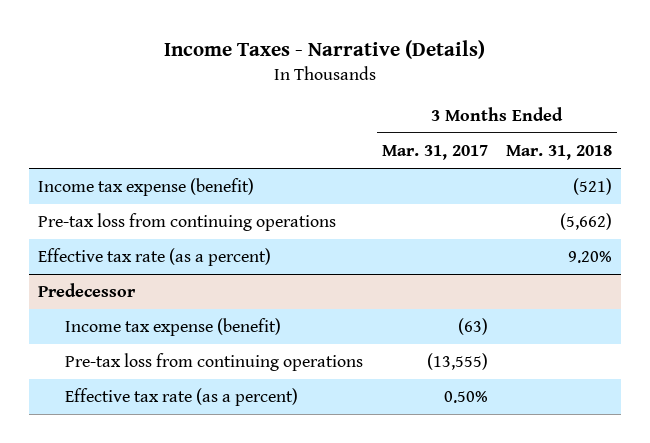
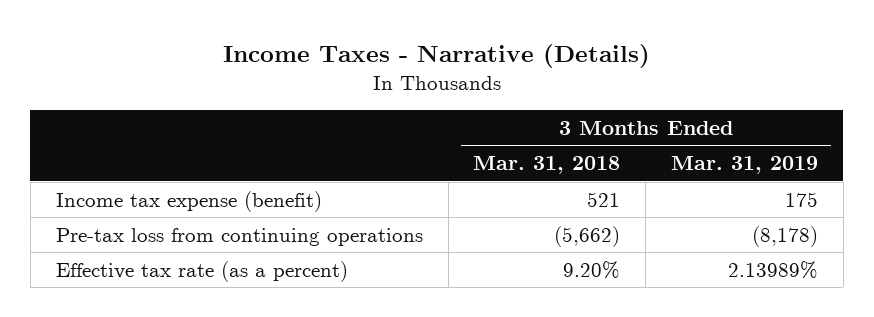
[381,145,488,161] Mar. 31, 2017 -> none
none -> [671,156,819,175] Mar. 31, 2019
[573,178,613,196] (521) -> [587,191,621,207] 521
[37,283,136,298] Predecessor -> none
[65,318,282,337] Income tax expense (benefit) -> none
[65,353,364,372] Pre-tax loss from continuing operations -> none
[65,388,299,407] Effective tax rate (as a percent) -> none

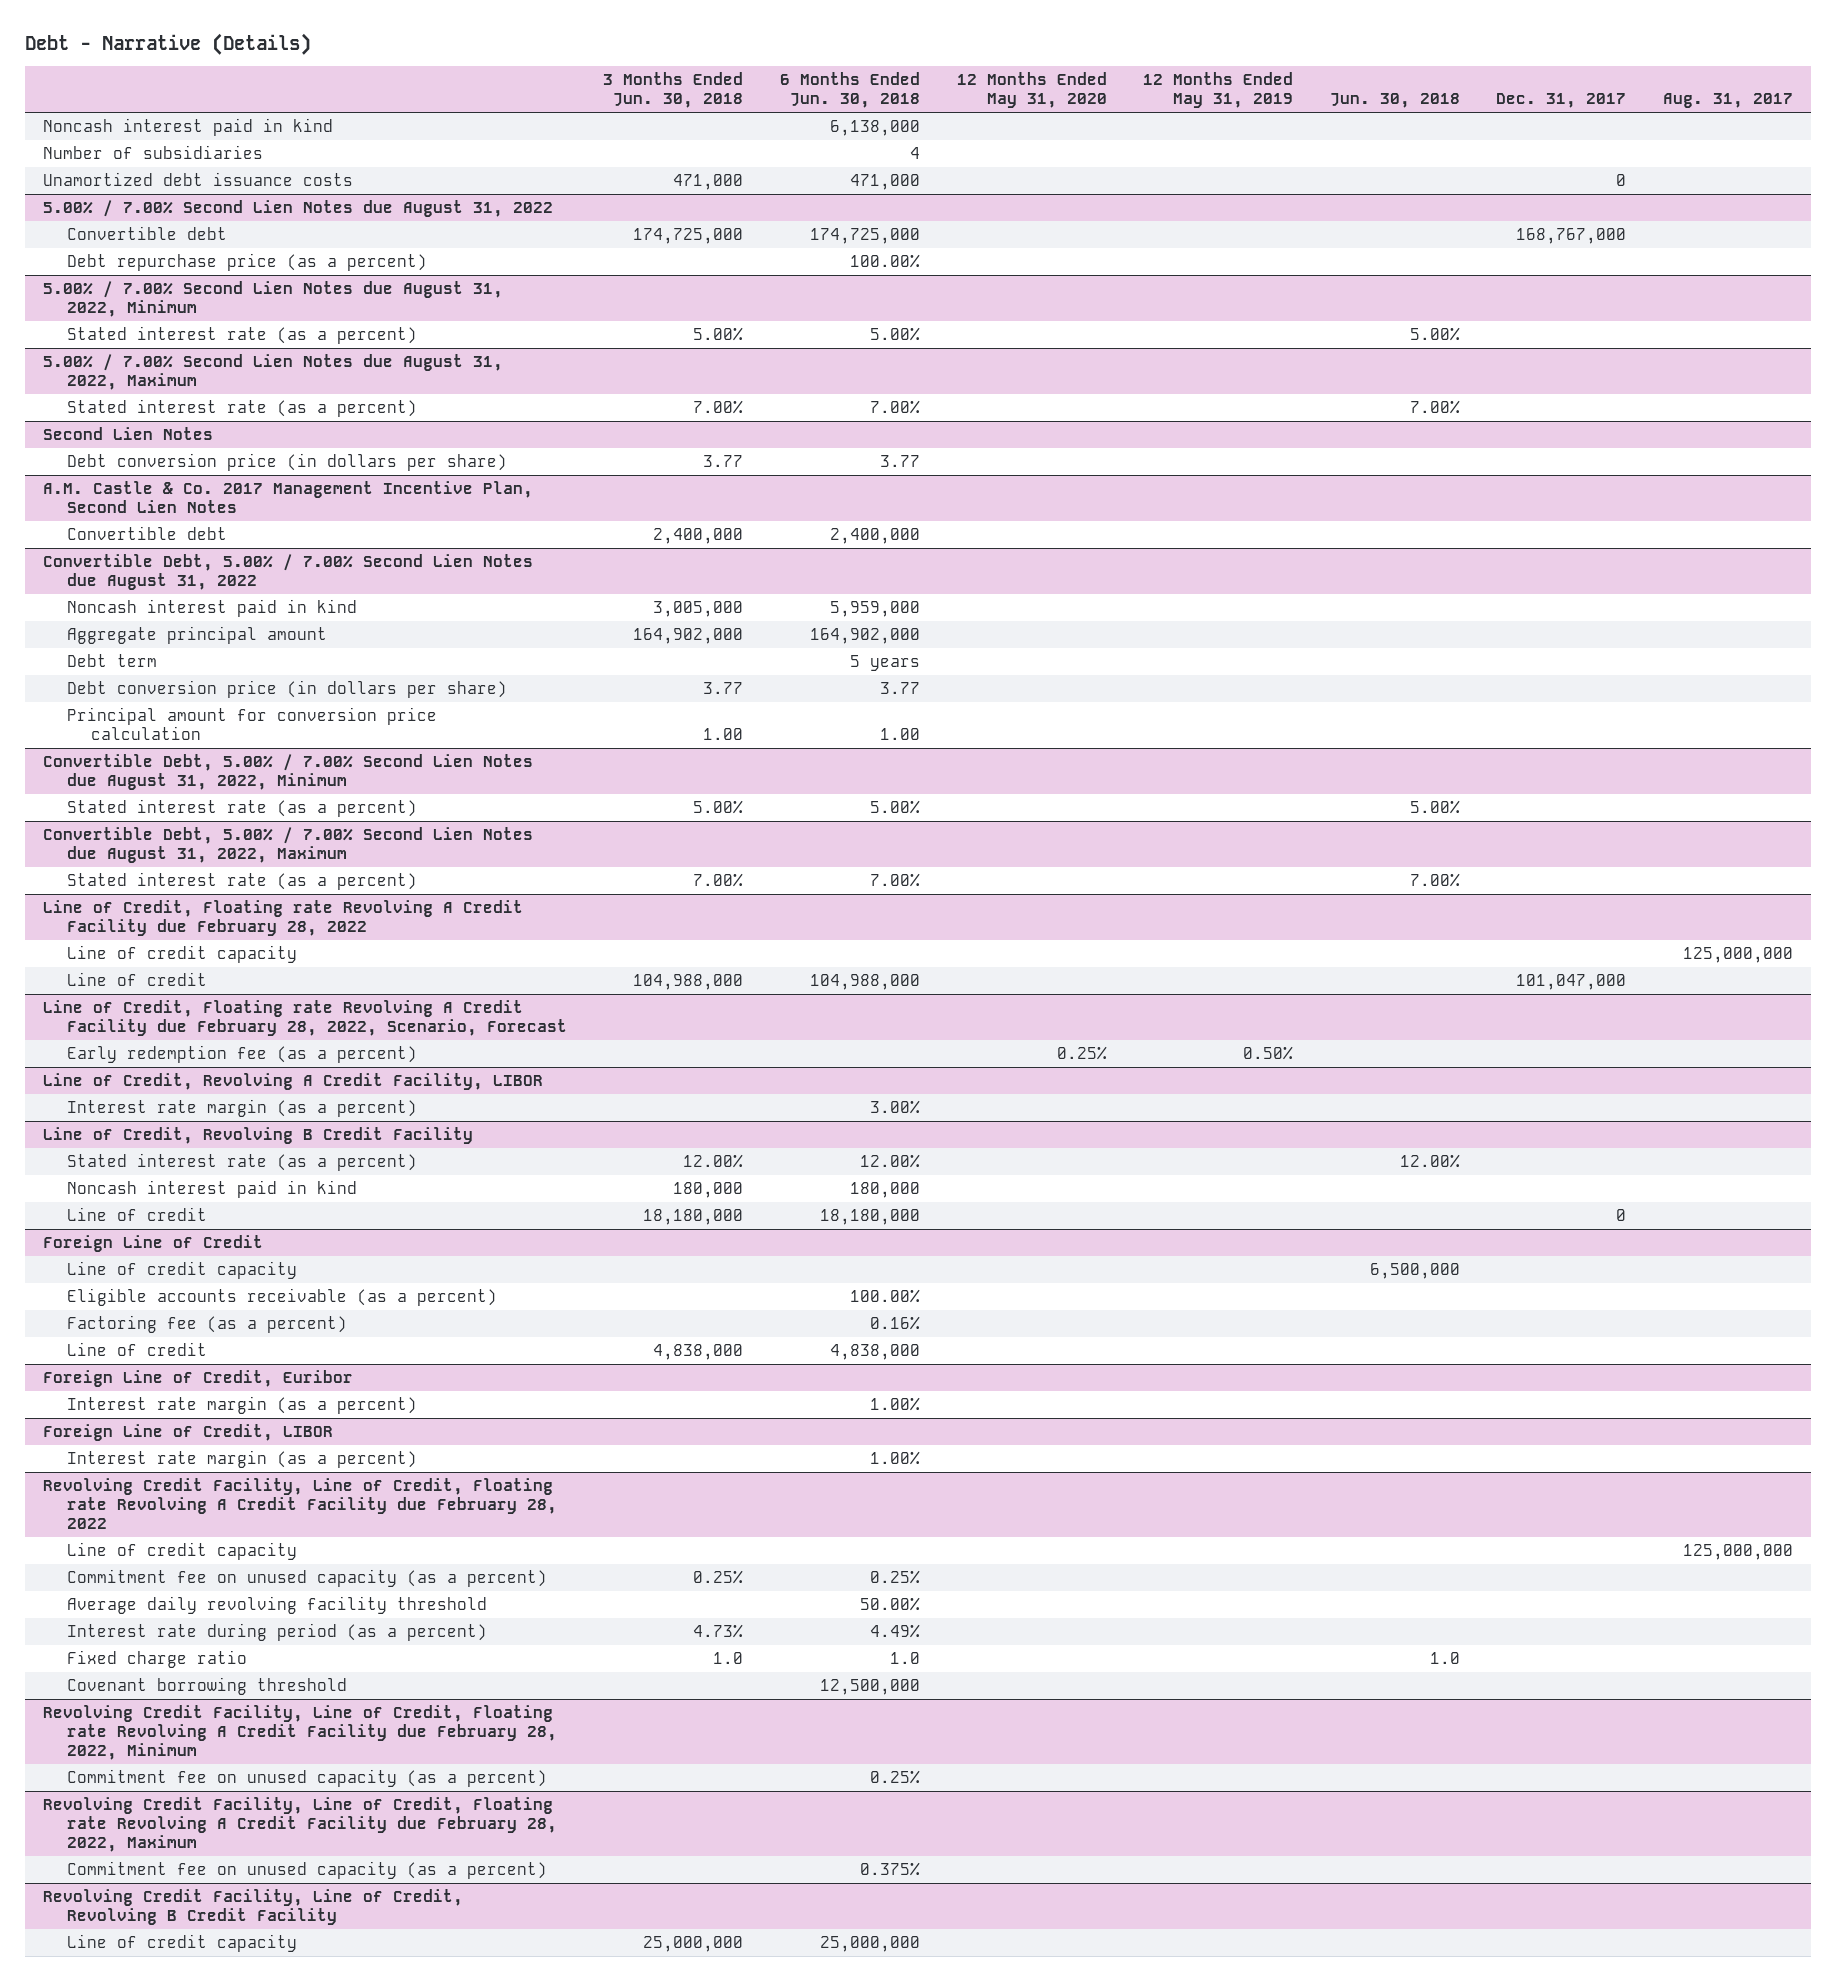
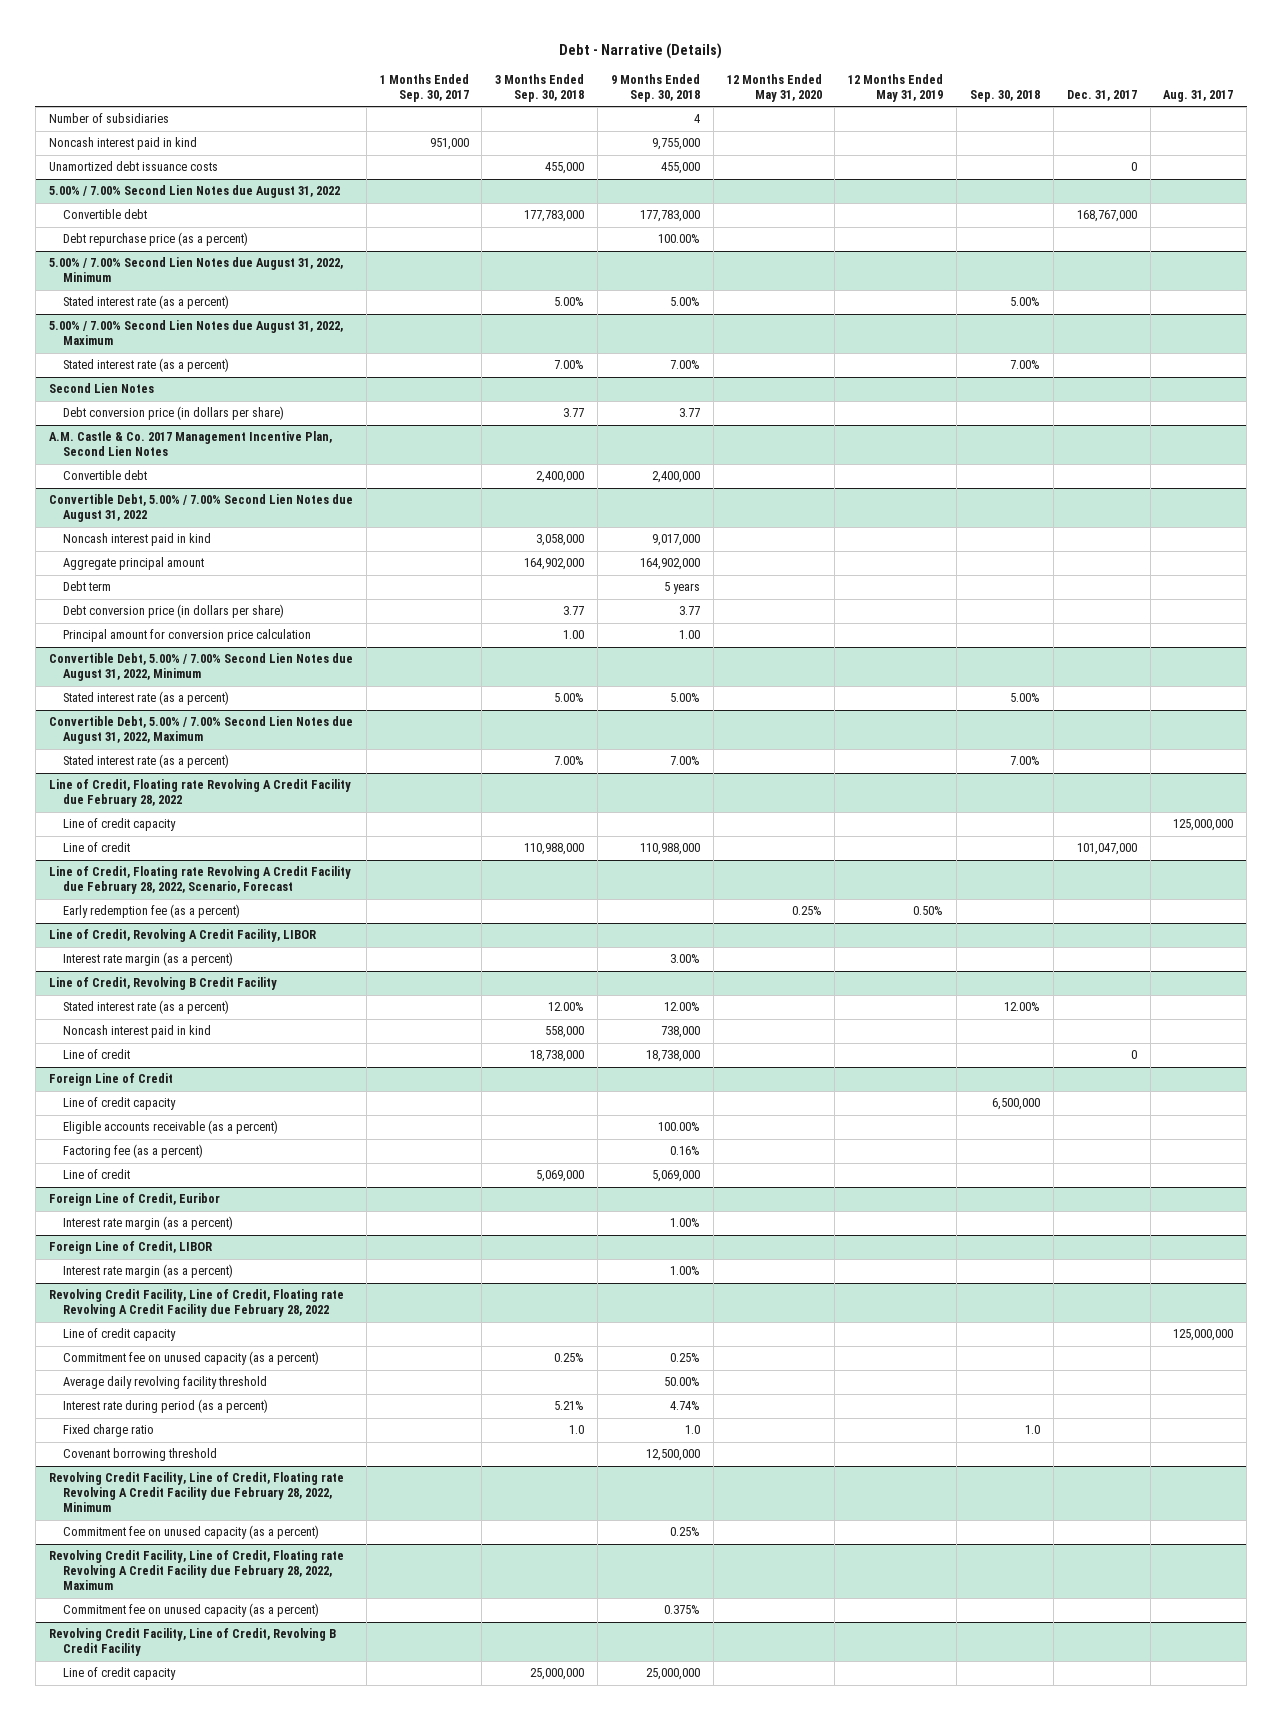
[603,72,744,109] 3 Months Ended Jun. 30, 2018 -> none
[780,72,921,109] 6 Months Ended Jun. 30, 2018 -> none
[1329,93,1460,109] Jun. 30, 2018 -> none
none -> [379,73,469,102] 1 Months Ended Sep. 30, 2017
none -> [495,73,585,102] 3 Months Ended Sep. 30, 2018
none -> [610,73,700,102] 9 Months Ended Sep. 30, 2018
none -> [969,89,1040,102] Sep. 30, 2018
[43,118,334,137] Noncash interest paid in kind -> [48,137,197,151] Noncash interest paid in kind

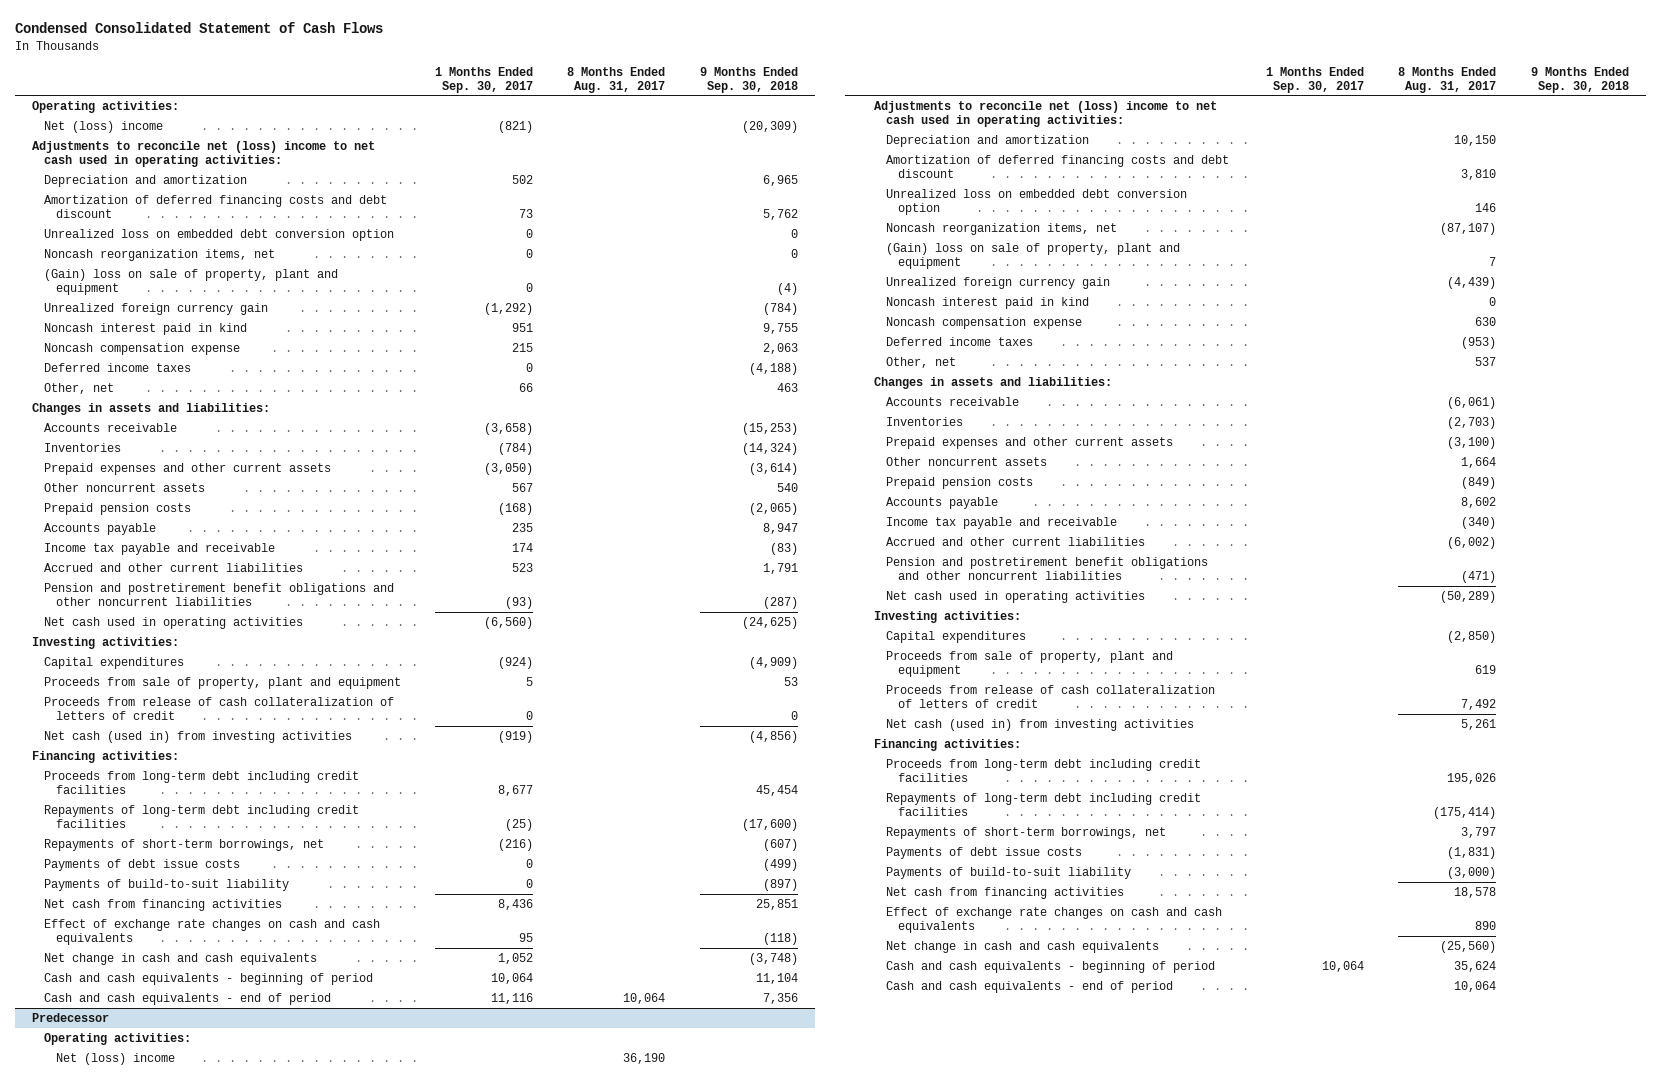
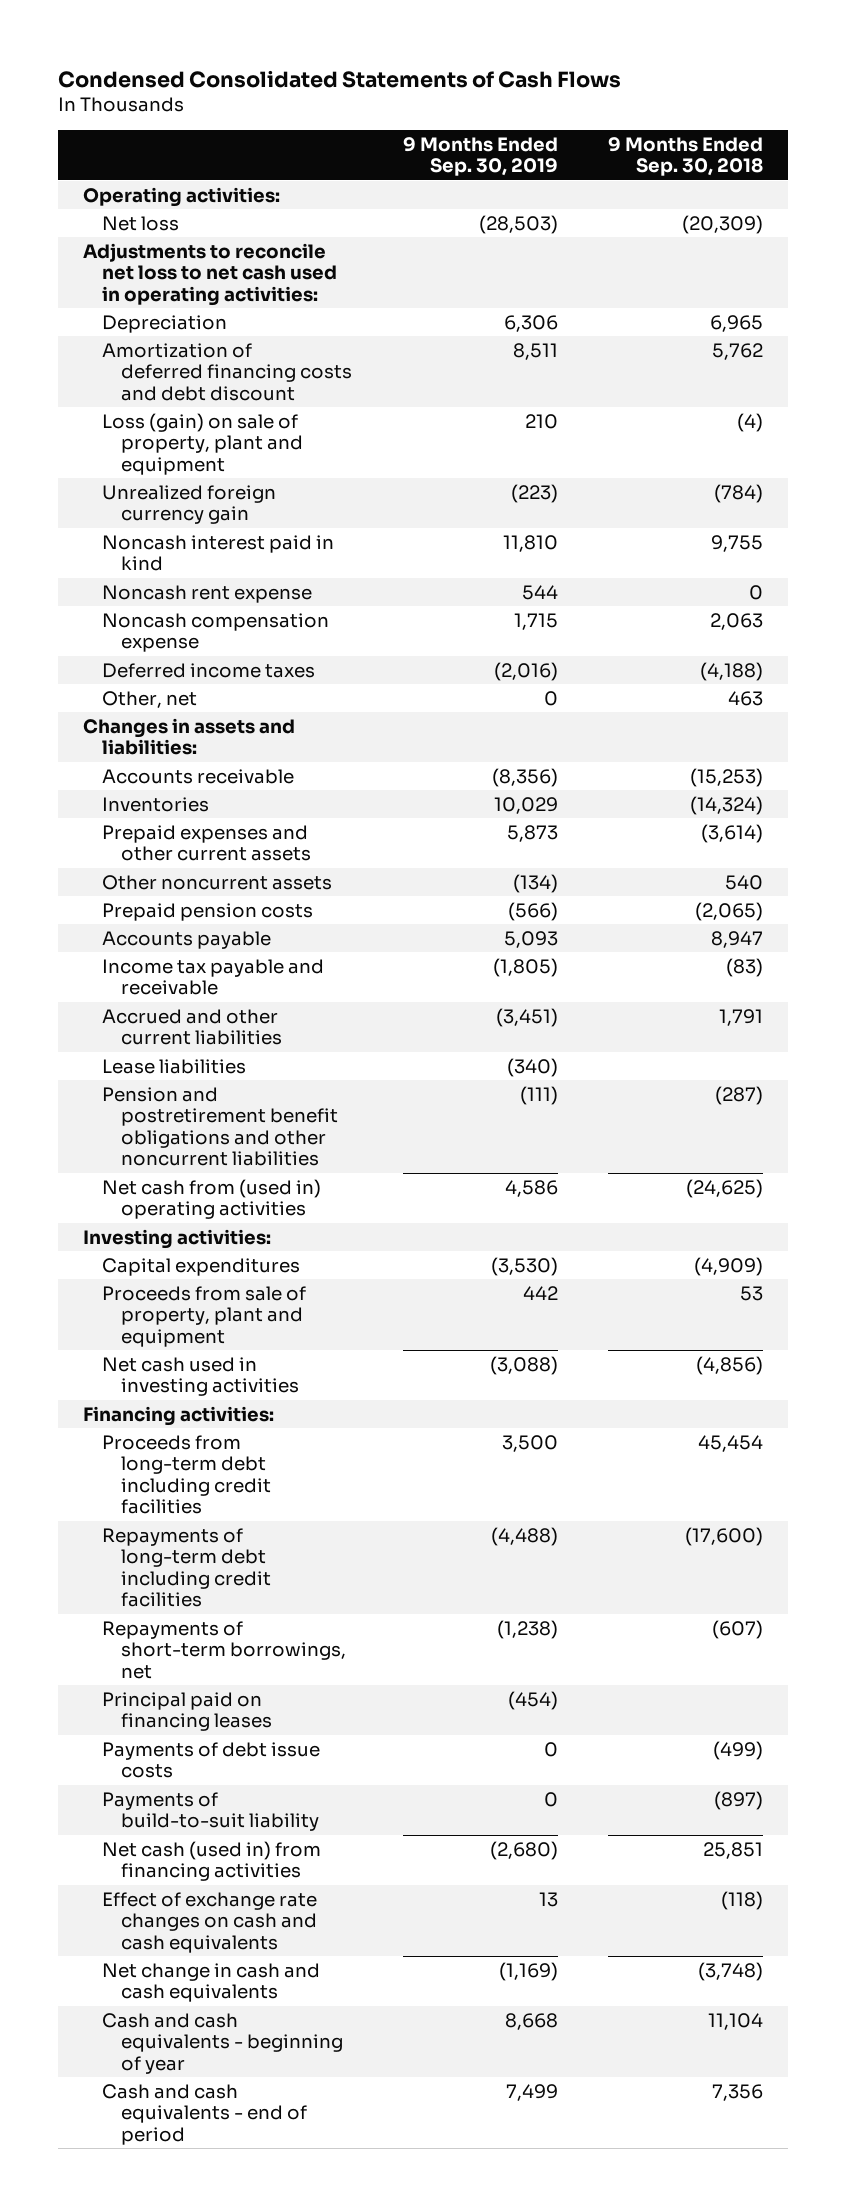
[14,22,383,34] Condensed Consolidated Statement of Cash Flows -> [58,69,622,88] Condensed Consolidated Statements of Cash Flows
[435,66,534,93] 1 Months Ended Sep. 30, 2017 -> none
[567,66,666,93] 8 Months Ended Aug. 31, 2017 -> none
none -> [402,136,558,177] 9 Months Ended Sep. 30, 2019
[43,120,163,133] Net (loss) income -> [102,215,180,231] Net loss
[31,140,375,167] Adjustments to reconcile net (loss) income to net cash used in operating activities: -> [83,242,338,306] Adjustments to reconcile net loss to net cash used in operating activities:
[43,174,247,187] Depreciation and amortization -> [102,314,228,333] Depreciation
[43,228,394,241] Unrealized loss on embedded debt conversion option -> none
[43,248,275,261] Noncash reorganization items, net -> none
[43,268,338,295] (Gain) loss on sale of property, plant and equipment -> [102,412,304,475] Loss (gain) on sale of property, plant and equipment
none -> [102,584,313,603] Noncash rent expense
none -> [102,1058,247,1074] Lease liabilities
[43,616,303,629] Net cash used in operating activities -> [102,1178,322,1220] Net cash from (used in) operating activities
[43,696,394,720] Proceeds from release of cash collateralization of letters of credit -> none
[43,730,352,743] Net cash (used in) from investing activities -> [102,1356,300,1397] Net cash used in investing activities
none -> [102,1691,273,1732] Principal paid on financing leases
[43,898,282,911] Net cash from financing activities -> [102,1840,322,1882] Net cash (used in) from financing activities
[43,972,373,985] Cash and cash equivalents - beginning of period -> [102,2012,344,2074] Cash and cash equivalents - beginning of year
[31,1012,109,1022] Predecessor -> none
[43,1032,191,1045] Operating activities: -> none
[55,1052,175,1065] Net (loss) income -> none
[874,100,1218,127] Adjustments to reconcile net (loss) income to net cash used in operating activities: -> none
[886,134,1090,147] Depreciation and amortization -> none
[886,154,1230,178] Amortization of deferred financing costs and debt discount -> none
[886,188,1188,215] Unrealized loss on embedded debt conversion option -> none
[886,222,1118,235] Noncash reorganization items, net -> none
[886,242,1181,269] (Gain) loss on sale of property, plant and equipment -> none
[886,276,1111,289] Unrealized foreign currency gain -> none
[886,296,1090,309] Noncash interest paid in kind -> none
[886,316,1083,329] Noncash compensation expense -> none
[886,336,1034,346] Deferred income taxes -> none
[886,356,957,368] Other, net -> none
[874,376,1113,389] Changes in assets and liabilities: -> none
[886,396,1020,406] Accounts receivable -> none
[886,416,964,426] Inventories -> none
[886,436,1174,449] Prepaid expenses and other current assets -> none
[886,456,1048,466] Other noncurrent assets -> none
[886,476,1034,489] Prepaid pension costs -> none
[886,496,999,509] Accounts payable -> none
[886,516,1118,529] Income tax payable and receivable -> none
[886,536,1146,546] Accrued and other current liabilities -> none
[886,556,1209,580] Pension and postretirement benefit obligations and other noncurrent liabilities -> none
[886,590,1146,603] Net cash used in operating activities -> none
[874,610,1022,623] Investing activities: -> none
[886,630,1027,643] Capital expenditures -> none
[886,650,1174,677] Proceeds from sale of property, plant and equipment -> none
[886,684,1216,708] Proceeds from release of cash collateralization of letters of credit -> none
[886,718,1195,731] Net cash (used in) from investing activities -> none
[874,738,1022,751] Financing activities: -> none
[886,758,1202,782] Proceeds from long-term debt including credit facilities -> none
[886,792,1202,816] Repayments of long-term debt including credit facilities -> none
[886,826,1167,839] Repayments of short-term borrowings, net -> none
[886,846,1083,859] Payments of debt issue costs -> none
[886,866,1132,879] Payments of build-to-suit liability -> none
[886,886,1125,899] Net cash from financing activities -> none
[886,906,1223,933] Effect of exchange rate changes on cash and cash equivalents -> none
[886,940,1160,953] Net change in cash and cash equivalents -> none
[886,960,1216,973] Cash and cash equivalents - beginning of period -> none
[886,980,1174,993] Cash and cash equivalents - end of period -> none

